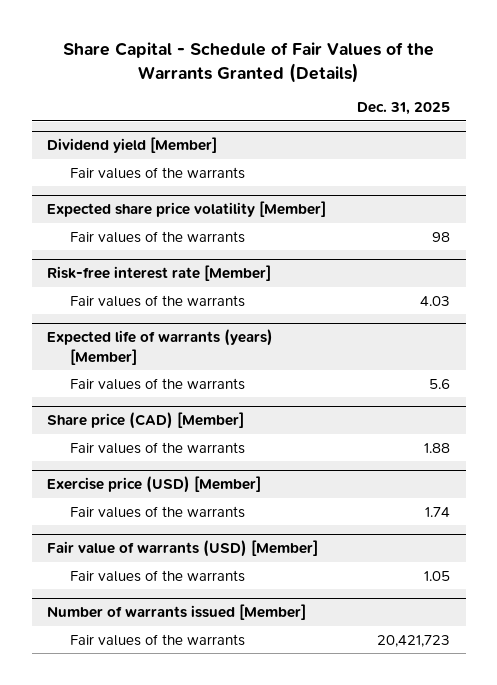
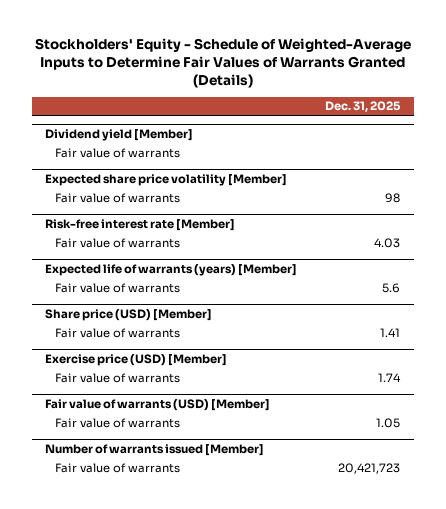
[62,42,434,83] Share Capital - Schedule of Fair Values of the Warrants Granted (Details) -> [34,38,411,89] Stockholders' Equity - Schedule of Weighted-Average Inputs to Determine Fair Values of Warrants Granted (Details)
[69,166,245,179] Fair values of the warrants -> [55,147,181,158] Fair value of warrants
[69,230,245,243] Fair values of the warrants -> [55,192,181,203] Fair value of warrants
[69,294,245,307] Fair values of the warrants -> [55,237,181,248] Fair value of warrants
[69,377,245,390] Fair values of the warrants -> [55,282,181,293] Fair value of warrants
[47,412,245,430] Share price (CAD) [Member] -> [45,308,213,321] Share price (USD) [Member]
[69,441,245,454] Fair values of the warrants -> [55,327,181,338] Fair value of warrants
[424,442,451,453] 1.88 -> [380,327,401,337] 1.41
[69,505,245,518] Fair values of the warrants -> [55,372,181,383] Fair value of warrants
[69,569,245,582] Fair values of the warrants -> [55,417,181,428] Fair value of warrants
[69,633,245,646] Fair values of the warrants -> [55,462,181,473] Fair value of warrants

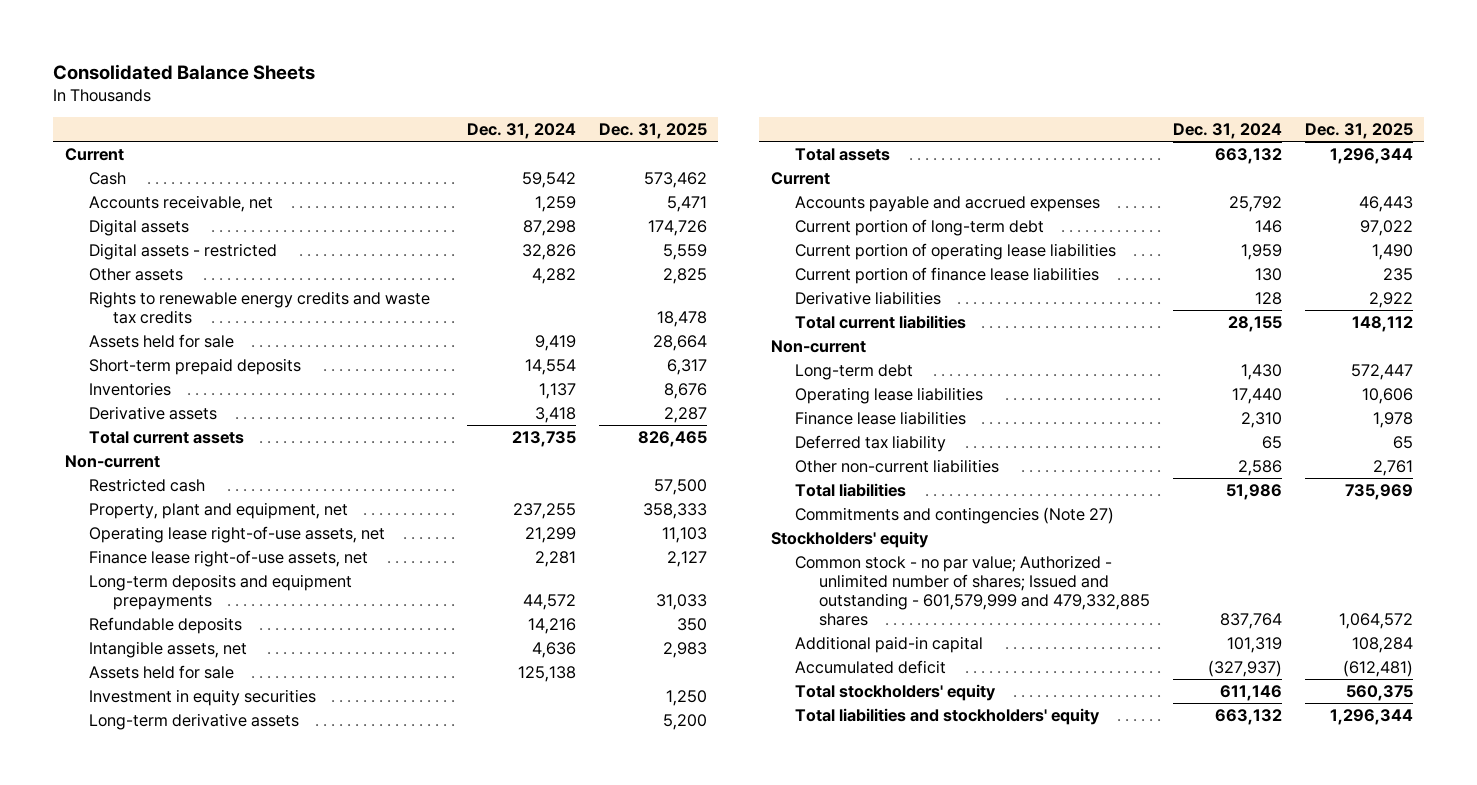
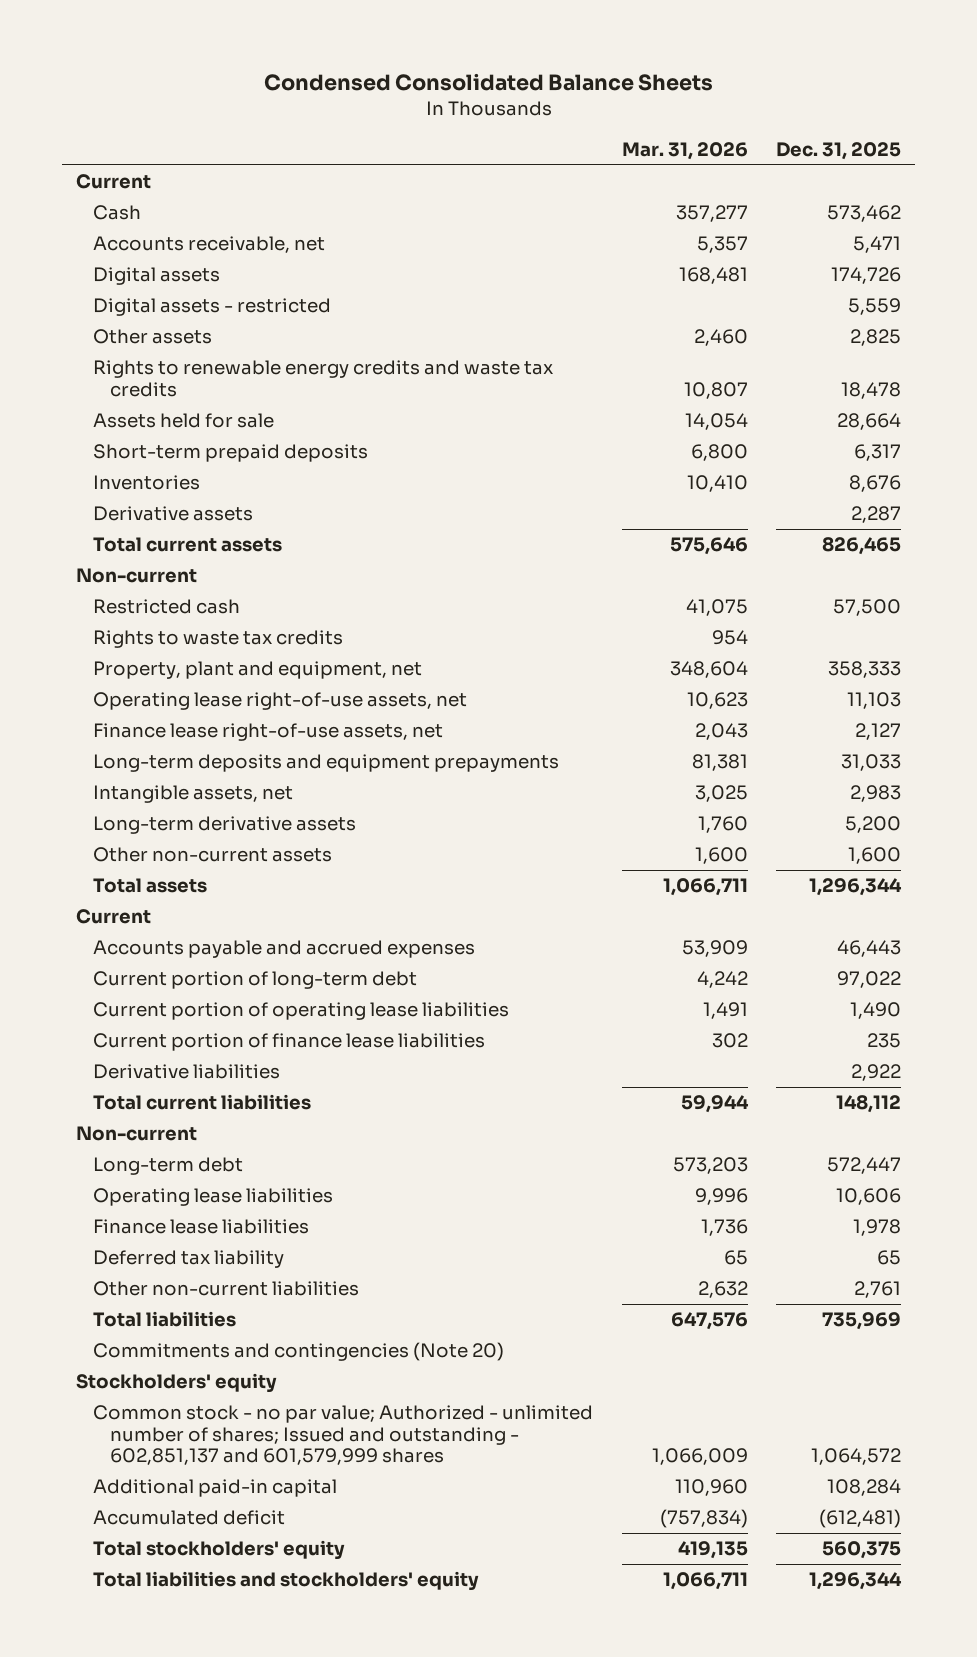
[53,63,316,80] Consolidated Balance Sheets -> [263,73,713,92] Condensed Consolidated Balance Sheets
[466,122,576,139] Dec. 31, 2024 -> none
none -> [621,141,748,160] Mar. 31, 2026
none -> [93,630,344,649] Rights to waste tax credits
[88,616,242,634] Refundable deposits -> none
[88,664,234,679] Assets held for sale -> none
[88,688,316,706] Investment in equity securities -> none
none -> [93,847,333,863] Other non-current assets
[794,506,1114,524] Commitments and contingencies (Note 27) -> [93,1342,505,1362] Commitments and contingencies (Note 20)
[794,554,1150,626] Common stock - no par value; Authorized - unlimited number of shares; Issued and outstanding - 601,579,999 and 479,332,885 shares -> [93,1405,594,1465] Common stock - no par value; Authorized - unlimited number of shares; Issued and outstanding - 602,851,137 and 601,579,999 shares

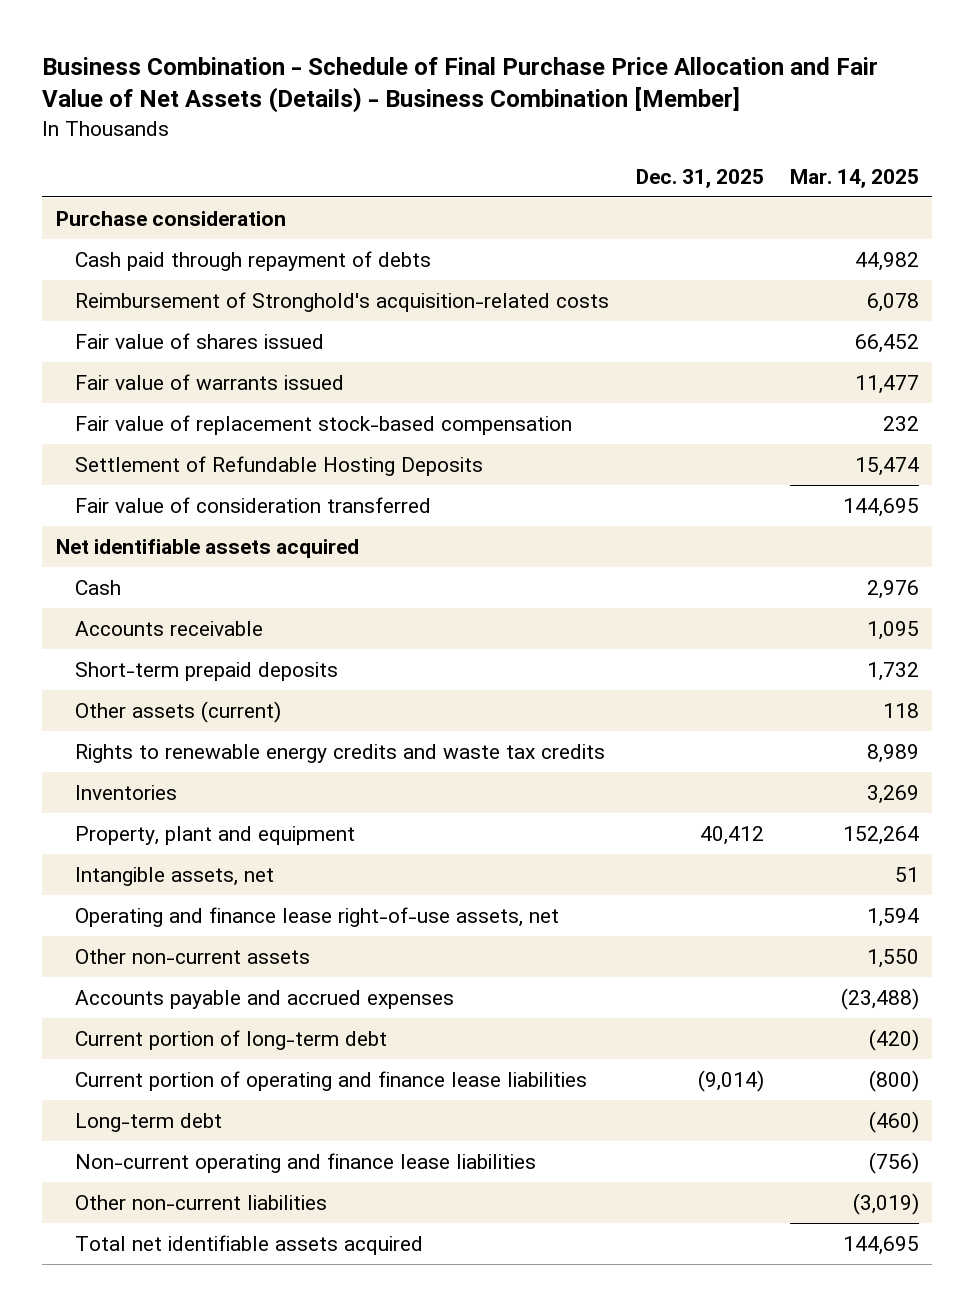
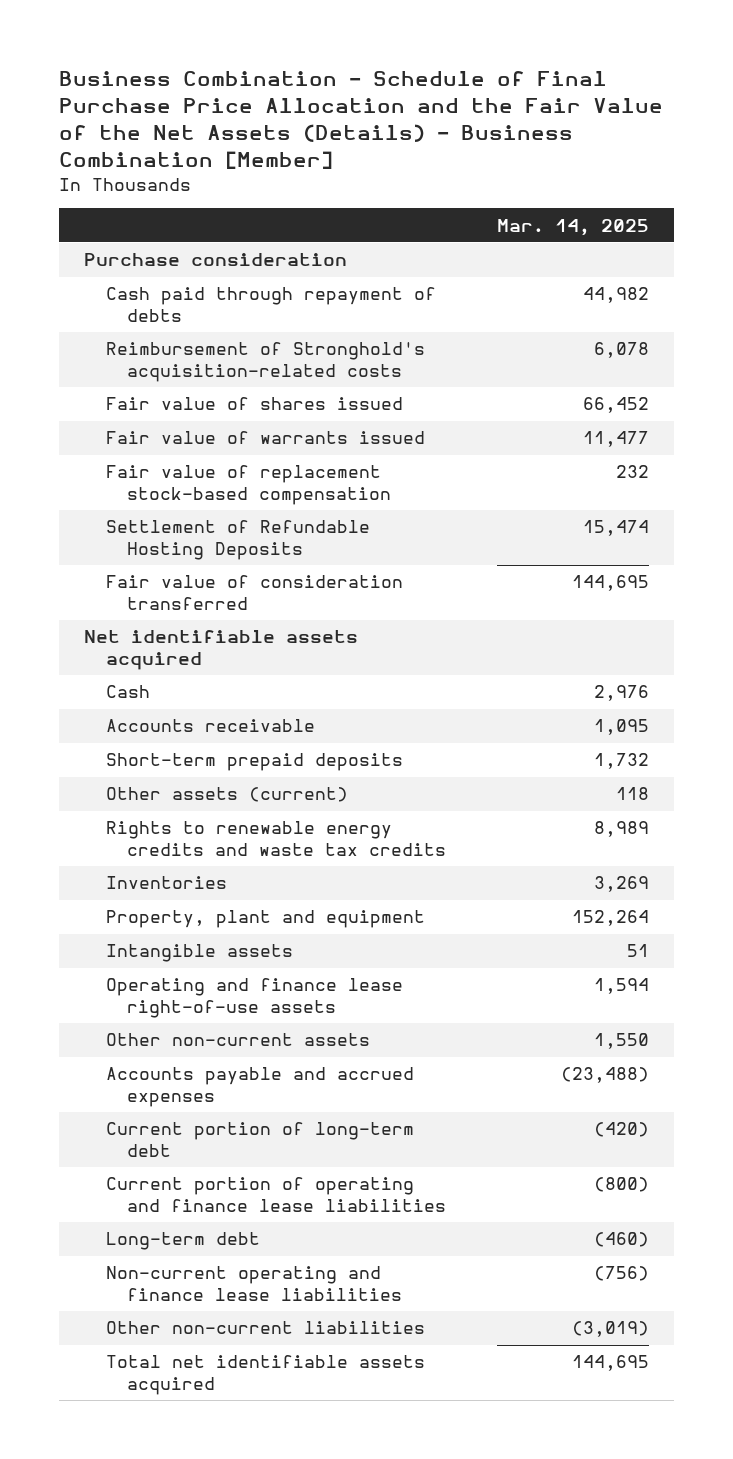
[42,56,879,114] Business Combination - Schedule of Final Purchase Price Allocation and Fair Value of Net Assets (Details) - Business Combination [Member] -> [59,71,664,170] Business Combination - Schedule of Final Purchase Price Allocation and the Fair Value of the Net Assets (Details) - Business Combination [Member]
[635,169,764,189] Dec. 31, 2025 -> none
[75,866,275,886] Intangible assets, net -> [105,944,293,963] Intangible assets
[75,906,560,927] Operating and finance lease right-of-use assets, net -> [105,978,403,1018] Operating and finance lease right-of-use assets

